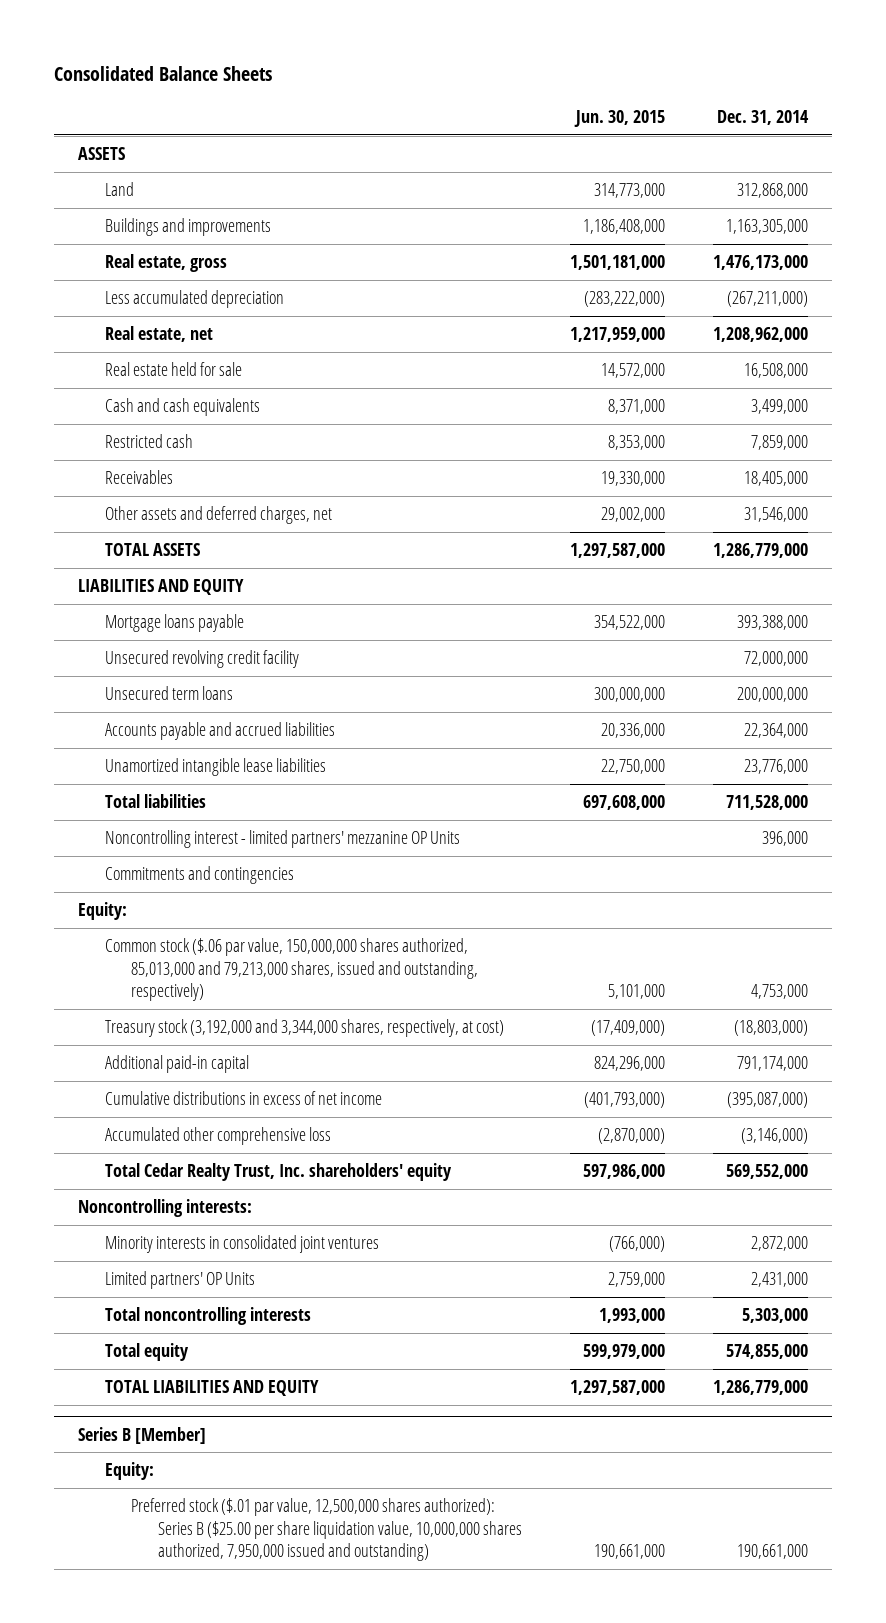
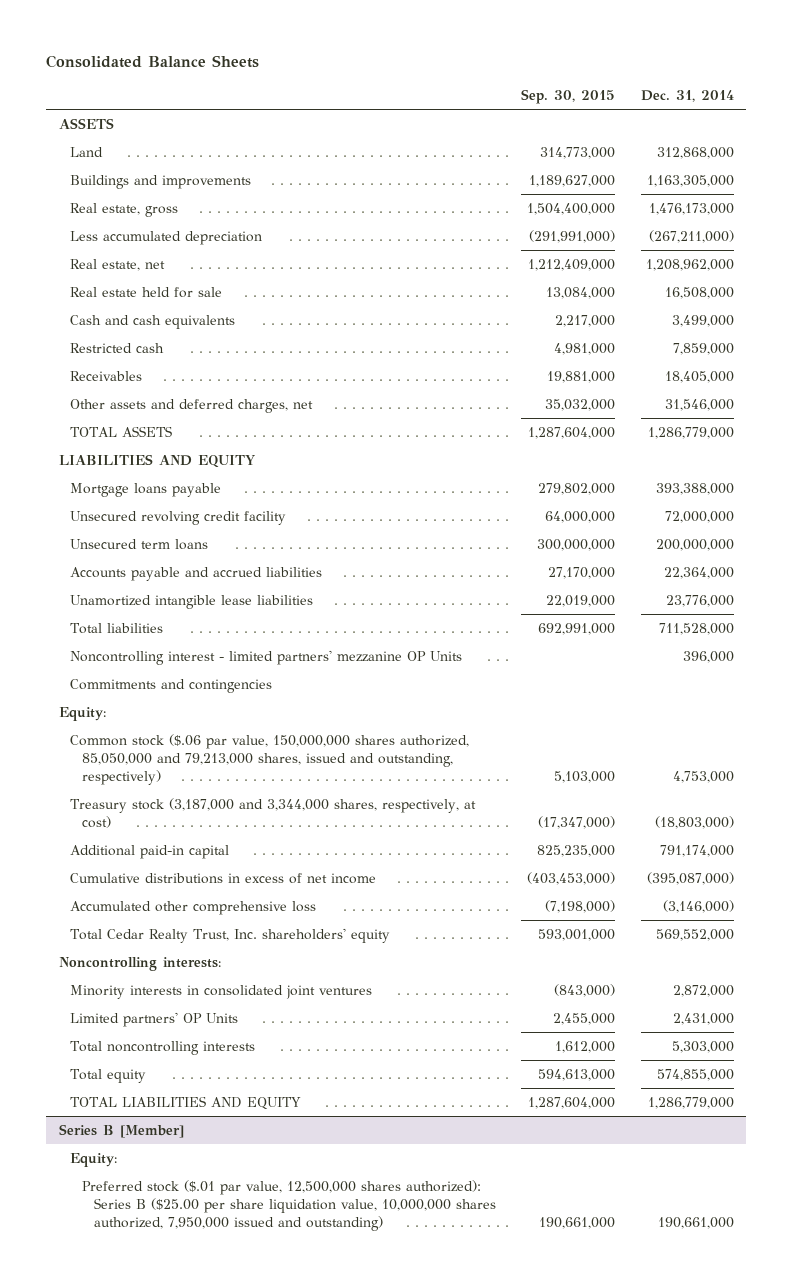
[573,109,665,127] Jun. 30, 2015 -> none
none -> [521,89,616,105] Sep. 30, 2015
[104,938,479,1002] Common stock ($.06 par value, 150,000,000 shares authorized, 85,013,000 and 79,213,000 shares, issued and outstanding, respectively) -> [70,733,470,785] Common stock ($.06 par value, 150,000,000 shares authorized, 85,050,000 and 79,213,000 shares, issued and outstanding, respectively)
[104,1019,504,1038] Treasury stock (3,192,000 and 3,344,000 shares, respectively, at cost) -> [70,797,477,828] Treasury stock (3,187,000 and 3,344,000 shares, respectively, at cost)

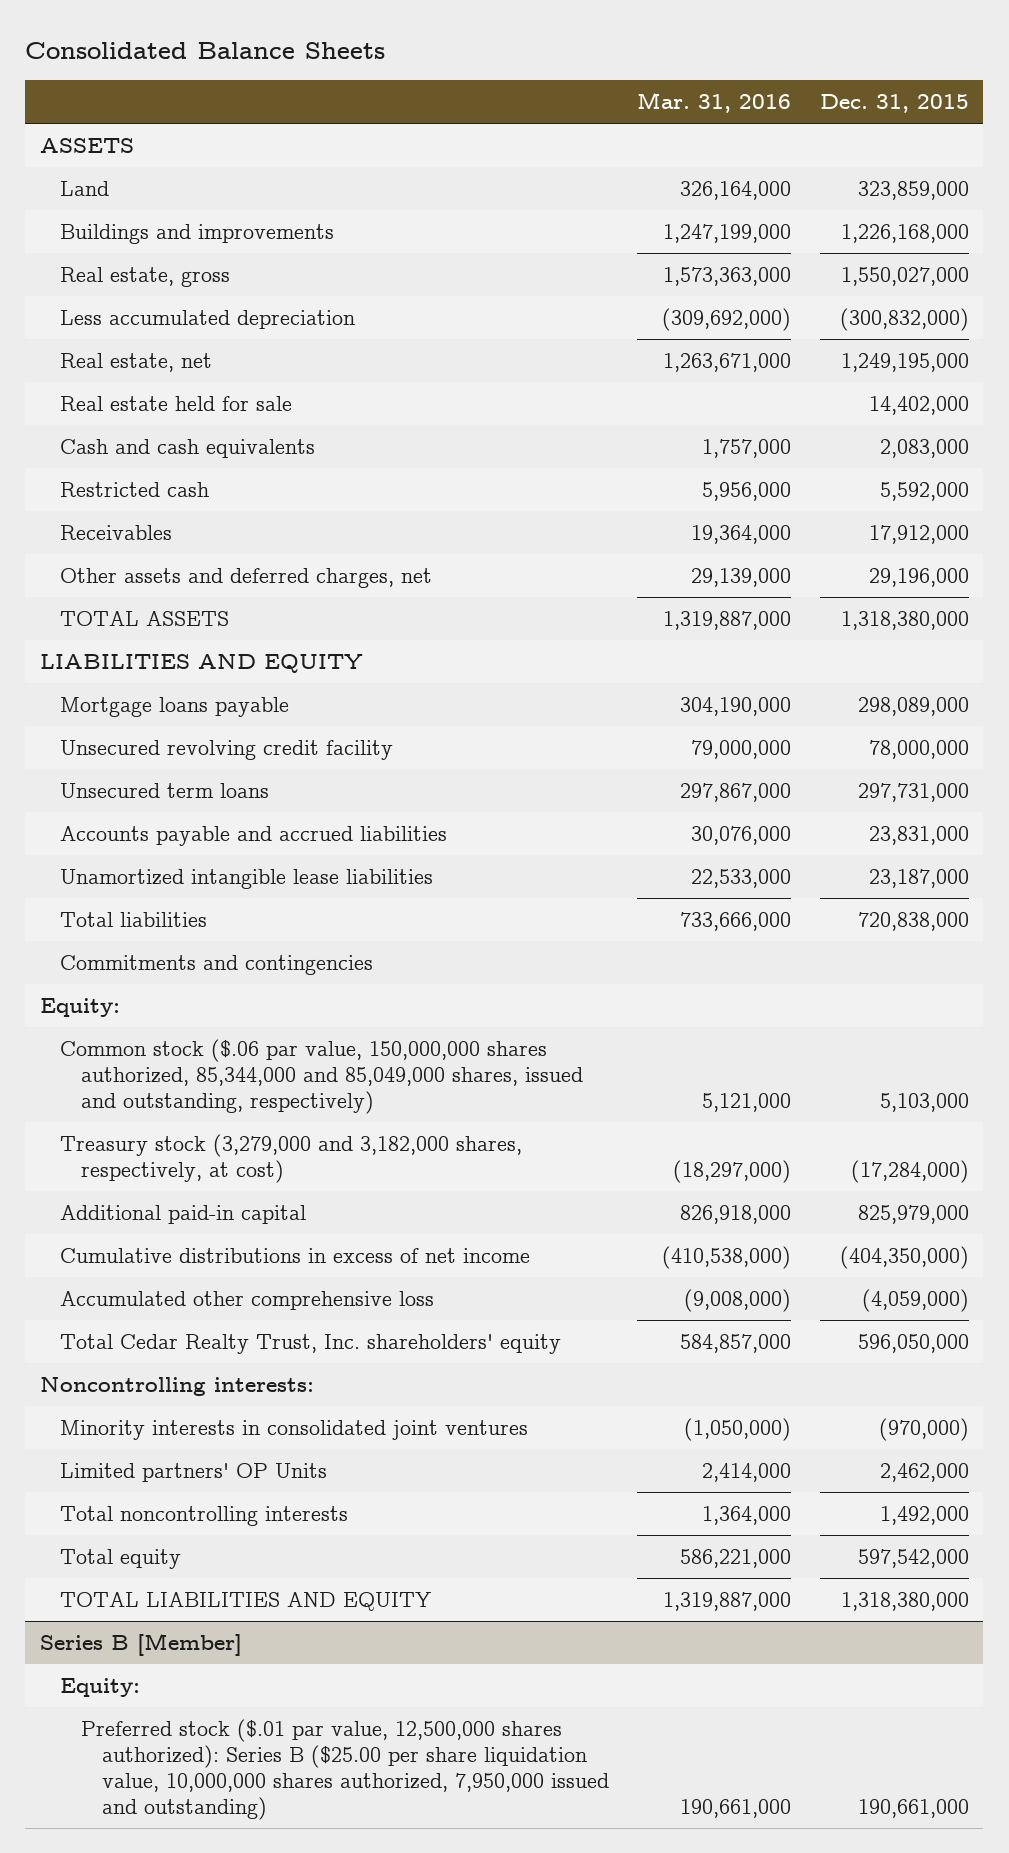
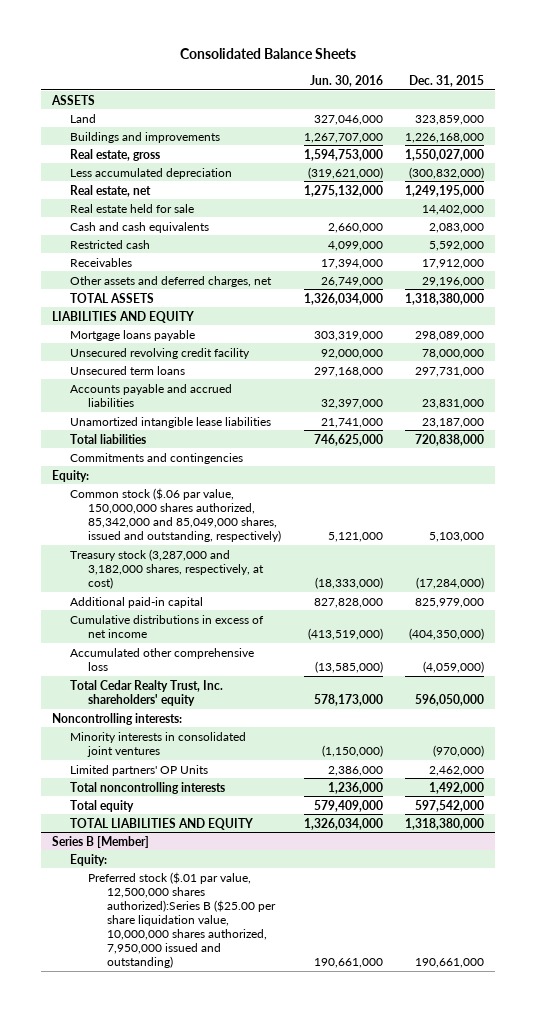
[637,92,792,114] Mar. 31, 2016 -> none
none -> [309,74,383,87] Jun. 30, 2016
[60,1038,583,1115] Common stock ($.06 par value, 150,000,000 shares authorized, 85,344,000 and 85,049,000 shares, issued and outstanding, respectively) -> [70,487,282,542] Common stock ($.06 par value, 150,000,000 shares authorized, 85,342,000 and 85,049,000 shares, issued and outstanding, respectively)
[60,1133,523,1184] Treasury stock (3,279,000 and 3,182,000 shares, respectively, at cost) -> [70,548,265,589] Treasury stock (3,287,000 and 3,182,000 shares, respectively, at cost)
[80,1718,609,1821] Preferred stock ($.01 par value, 12,500,000 shares authorized): Series B ($25.00 per share liquidation value, 10,000,000 shares authorized, 7,950,000 issued and outstanding) -> [88,871,276,969] Preferred stock ($.01 par value, 12,500,000 shares authorized):Series B ($25.00 per share liquidation value, 10,000,000 shares authorized, 7,950,000 issued and outstanding)

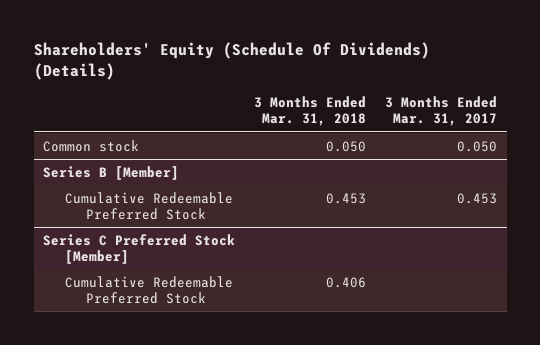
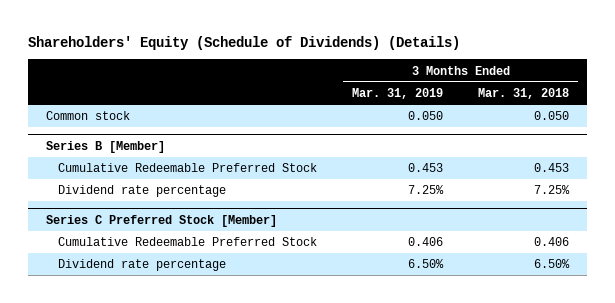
[33,41,430,80] Shareholders' Equity (Schedule Of Dividends) (Details) -> [28,36,461,51] Shareholders' Equity (Schedule of Dividends) (Details)
[385,96,498,127] 3 Months Ended Mar. 31, 2017 -> none
none -> [352,87,444,99] Mar. 31, 2019
none -> [57,185,226,198] Dividend rate percentage
none -> [57,259,226,272] Dividend rate percentage

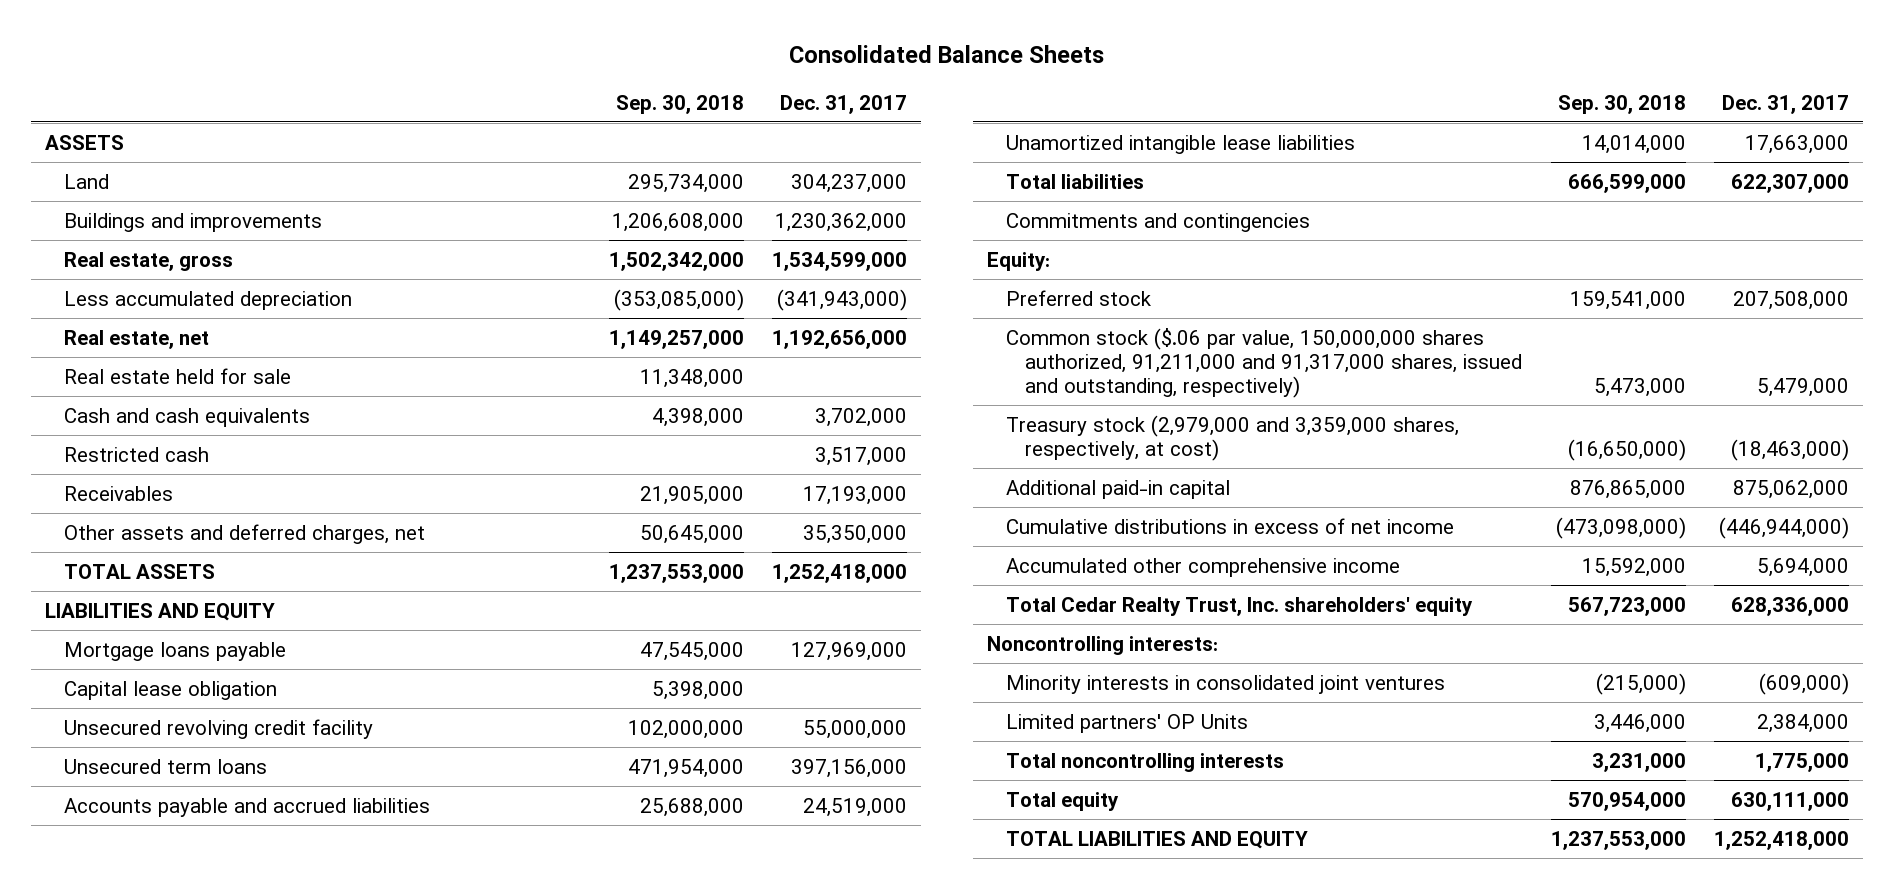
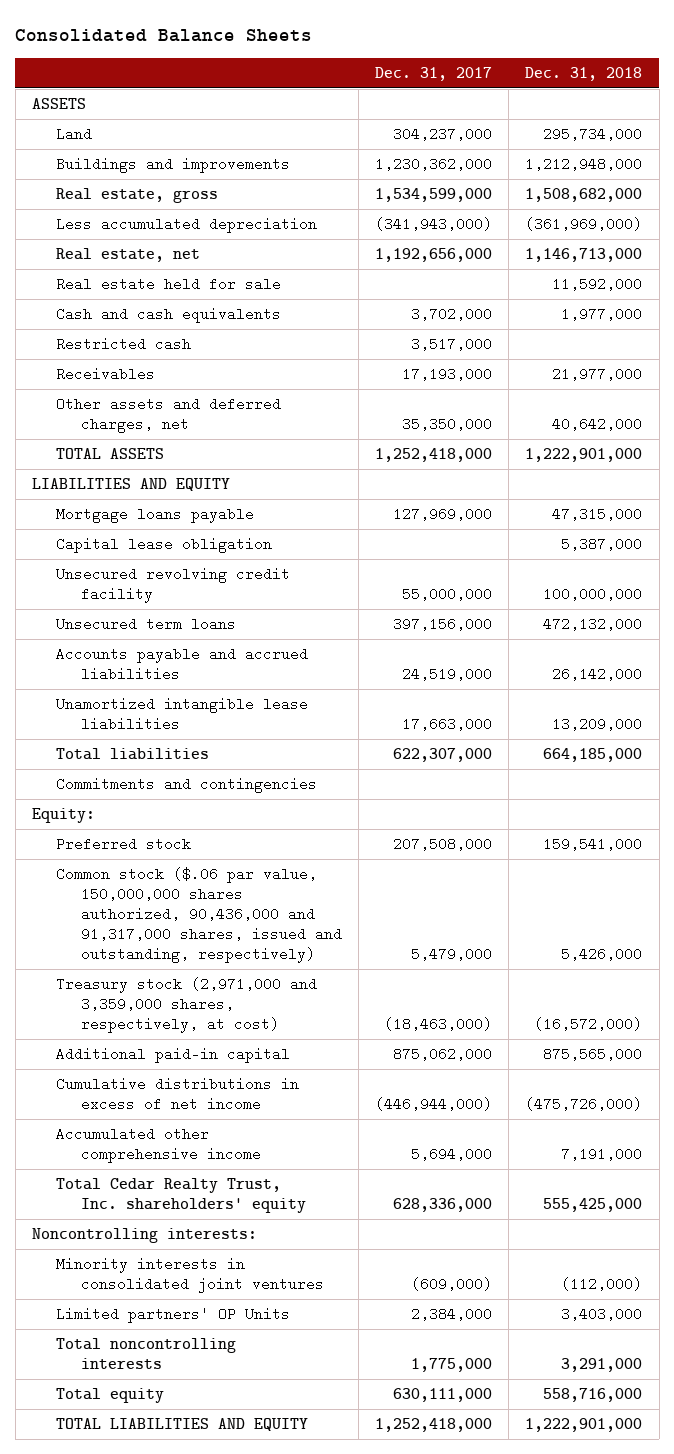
[615,94,744,114] Sep. 30, 2018 -> none
none -> [525,66,643,81] Dec. 31, 2018
[1006,327,1523,399] Common stock ($.06 par value, 150,000,000 shares authorized, 91,211,000 and 91,317,000 shares, issued and outstanding, respectively) -> [56,867,342,963] Common stock ($.06 par value, 150,000,000 shares authorized, 90,436,000 and 91,317,000 shares, issued and outstanding, respectively)
[1006,414,1460,461] Treasury stock (2,979,000 and 3,359,000 shares, respectively, at cost) -> [56,977,318,1033] Treasury stock (2,971,000 and 3,359,000 shares, respectively, at cost)

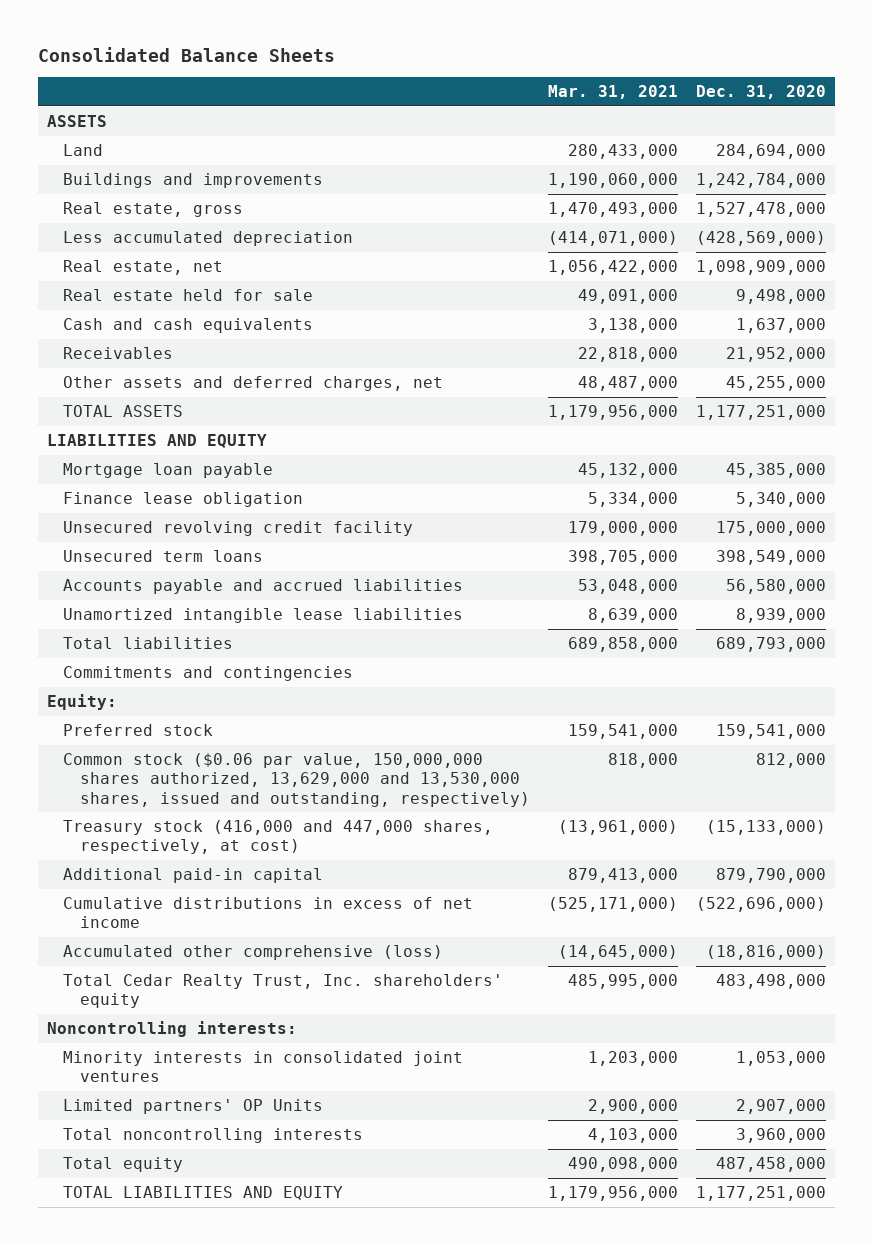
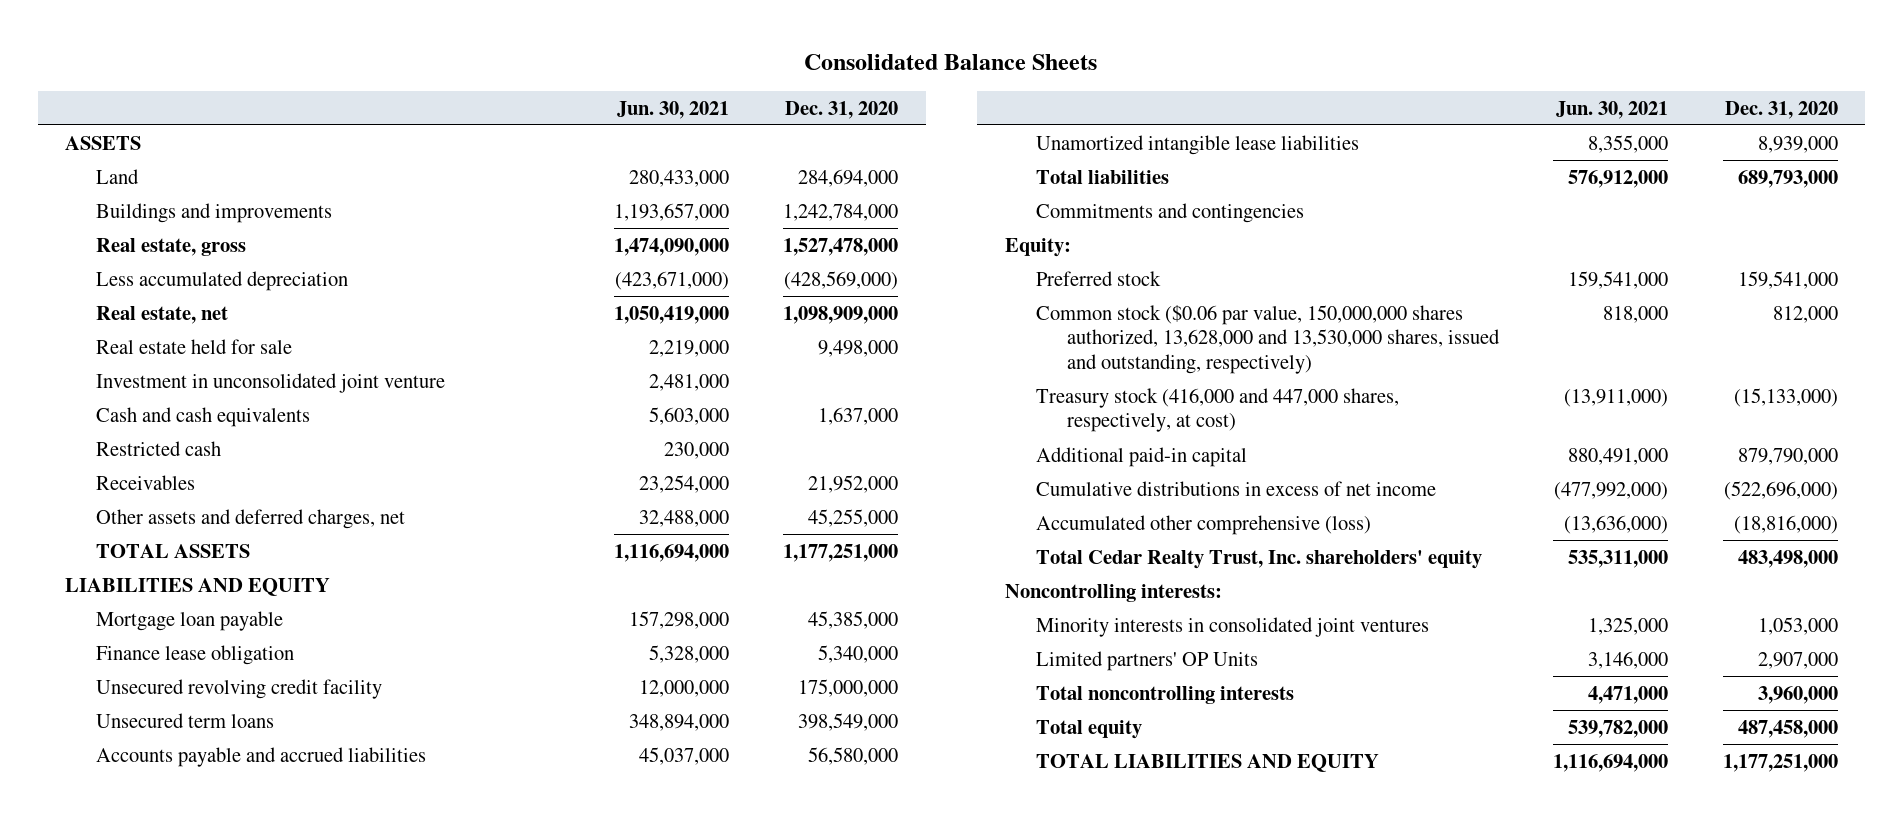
[547,85,678,100] Mar. 31, 2021 -> none
none -> [617,100,730,119] Jun. 30, 2021
none -> [96,372,446,393] Investment in unconsolidated joint venture
none -> [96,440,222,456] Restricted cash
[63,753,530,807] Common stock ($0.06 par value, 150,000,000 shares authorized, 13,629,000 and 13,530,000 shares, issued and outstanding, respectively) -> [1035,304,1501,374] Common stock ($0.06 par value, 150,000,000 shares authorized, 13,628,000 and 13,530,000 shares, issued and outstanding, respectively)

